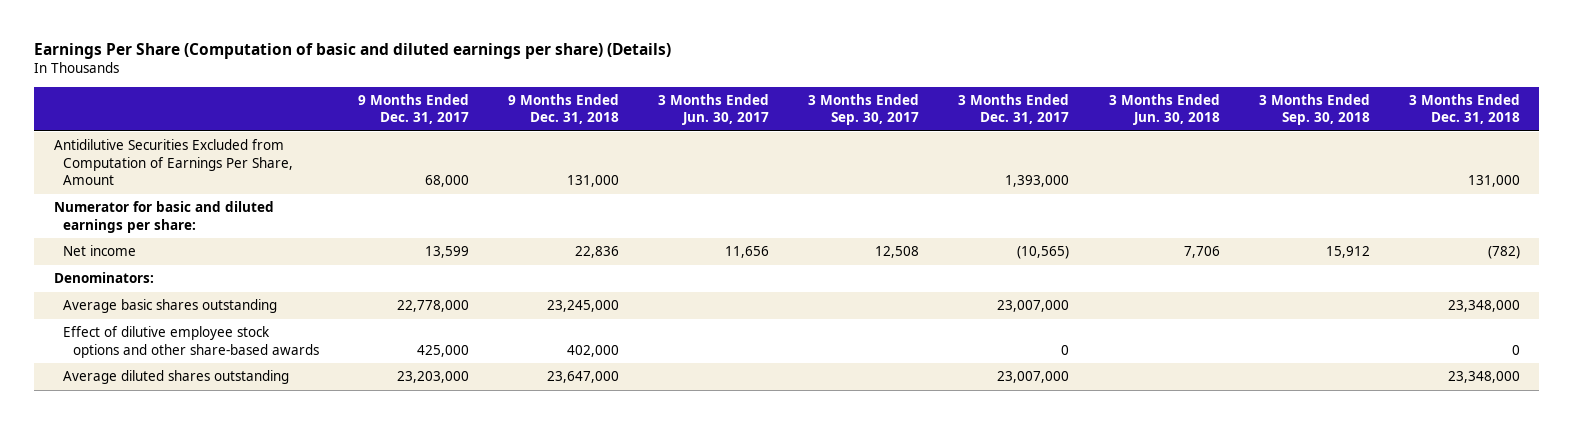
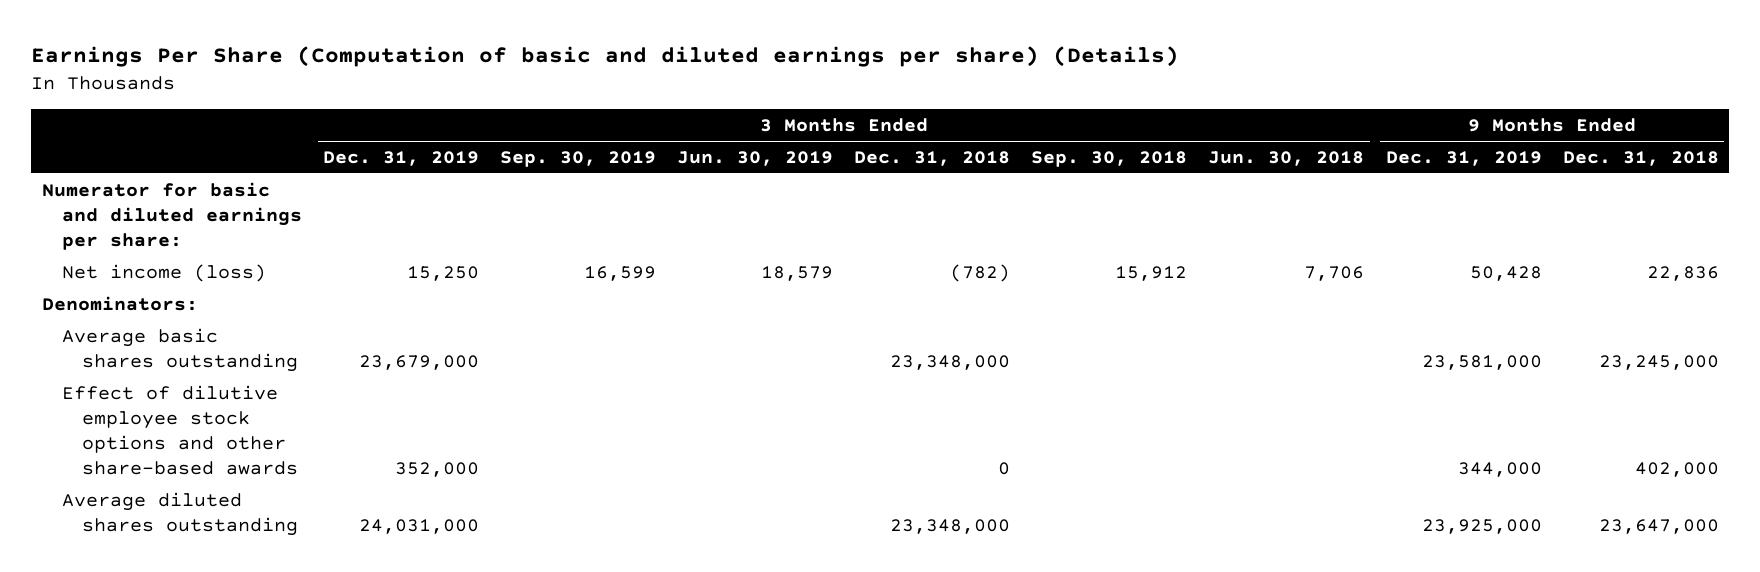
[357,93,469,125] 9 Months Ended Dec. 31, 2017 -> none
[658,93,770,126] 3 Months Ended Jun. 30, 2017 -> none
[808,93,920,126] 3 Months Ended Sep. 30, 2017 -> none
[958,93,1070,125] 3 Months Ended Dec. 31, 2017 -> none
none -> [322,150,479,166] Dec. 31, 2019
none -> [499,150,656,167] Sep. 30, 2019
none -> [677,150,834,166] Jun. 30, 2019
none -> [1385,150,1542,166] Dec. 31, 2019
[53,139,294,185] Antidilutive Securities Excluded from Computation of Earnings Per Share, Amount -> none
[63,245,137,257] Net income -> [61,263,266,282] Net income (loss)

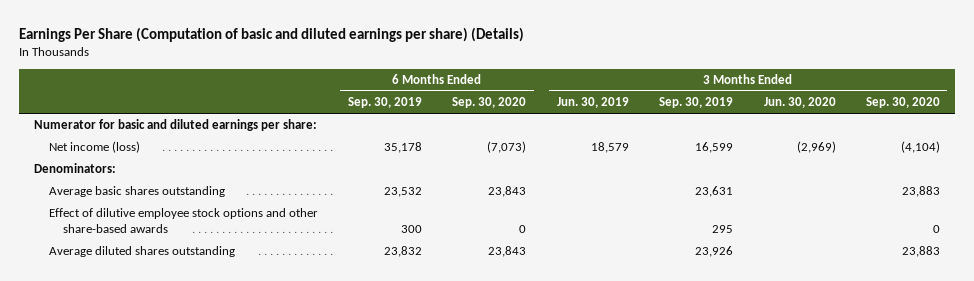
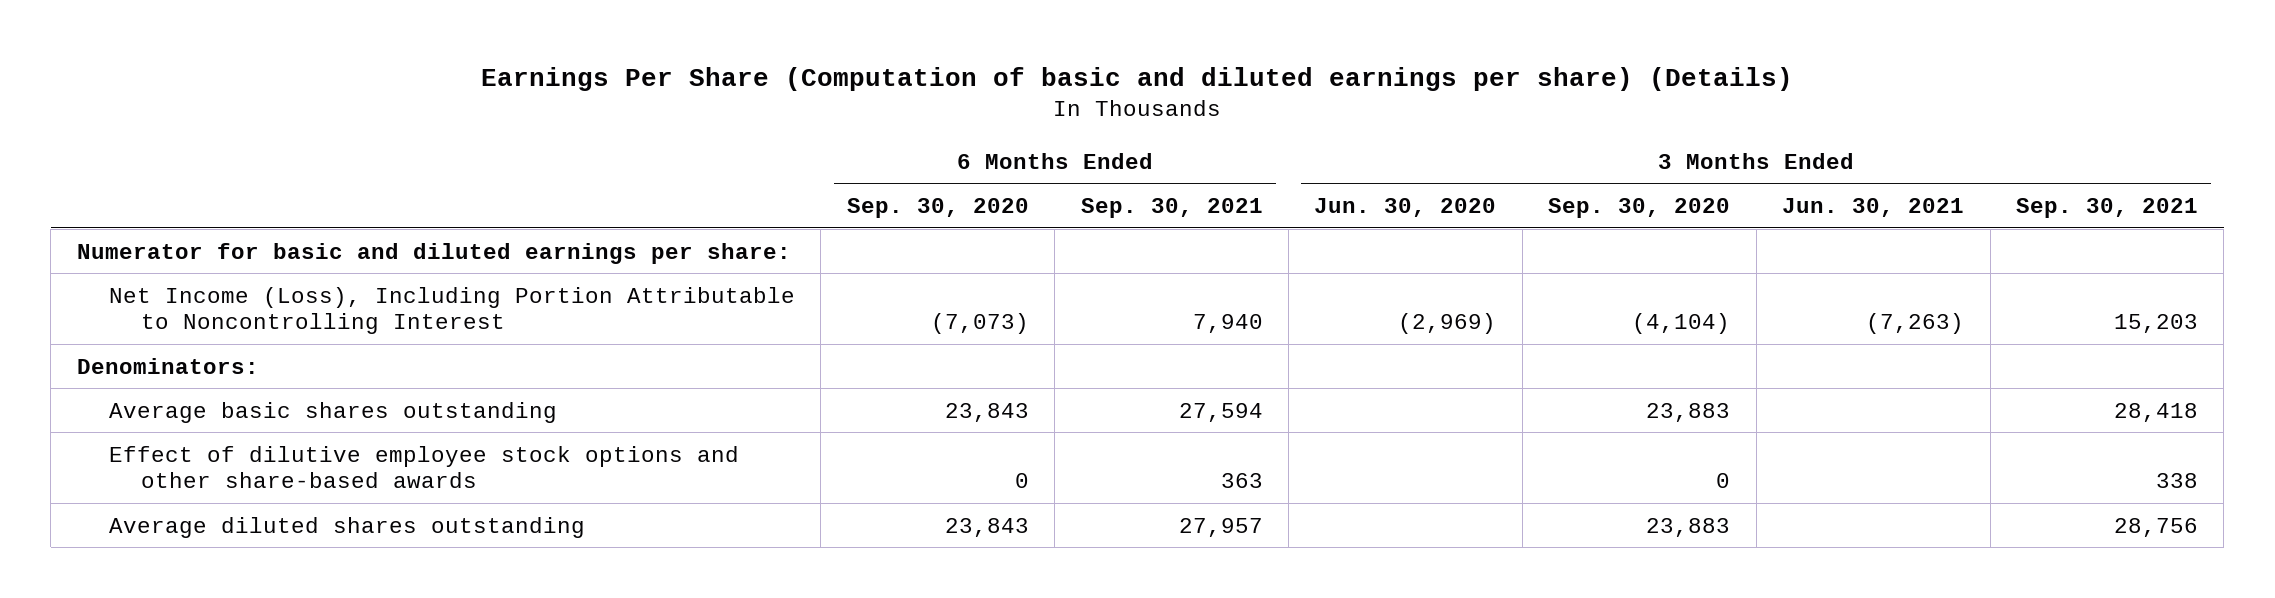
[347,97,422,109] Sep. 30, 2019 -> none
[556,97,629,109] Jun. 30, 2019 -> none
[659,97,734,109] Sep. 30, 2019 -> none
none -> [1080,198,1263,219] Sep. 30, 2021
none -> [1782,198,1965,218] Jun. 30, 2021
none -> [2015,198,2198,219] Sep. 30, 2021
[48,141,140,154] Net income (loss) -> [108,286,795,335] Net Income (Loss), Including Portion Attributable to Noncontrolling Interest

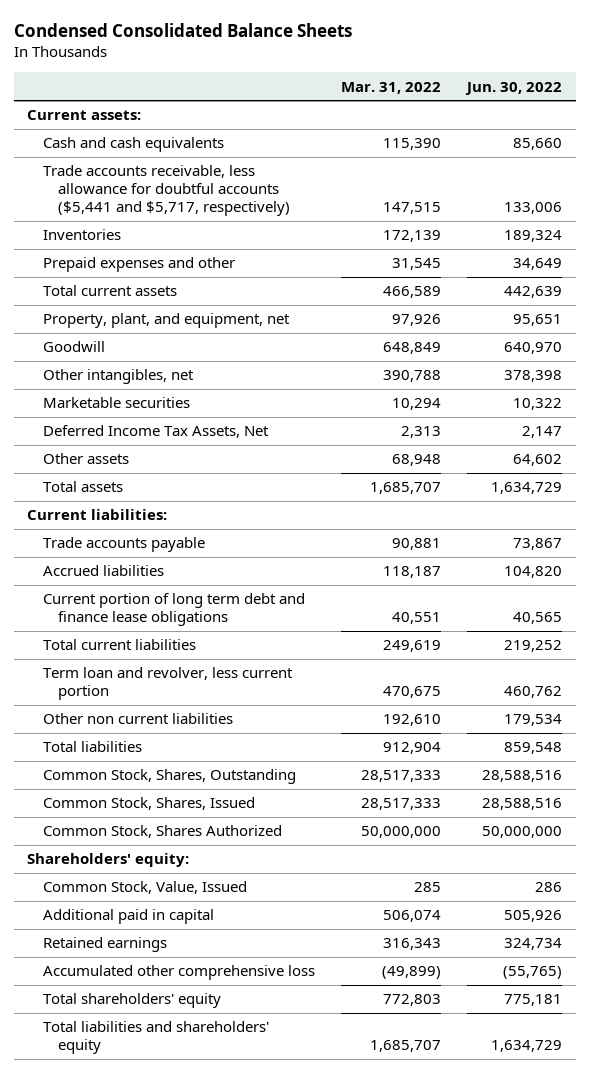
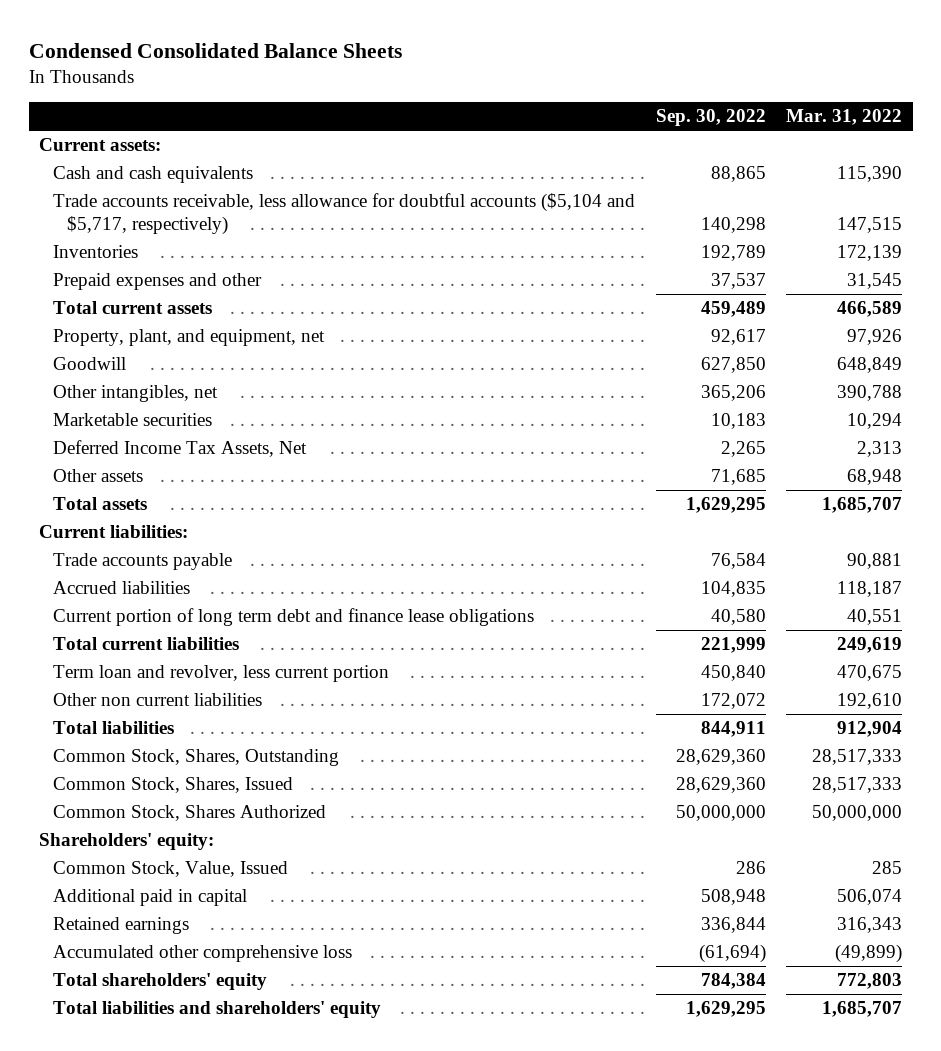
[465,81,563,95] Jun. 30, 2022 -> none
none -> [655,109,766,127] Sep. 30, 2022
[42,165,291,217] Trade accounts receivable, less allowance for doubtful accounts ($5,441 and $5,717, respectively) -> [52,193,635,236] Trade accounts receivable, less allowance for doubtful accounts ($5,104 and $5,717, respectively)

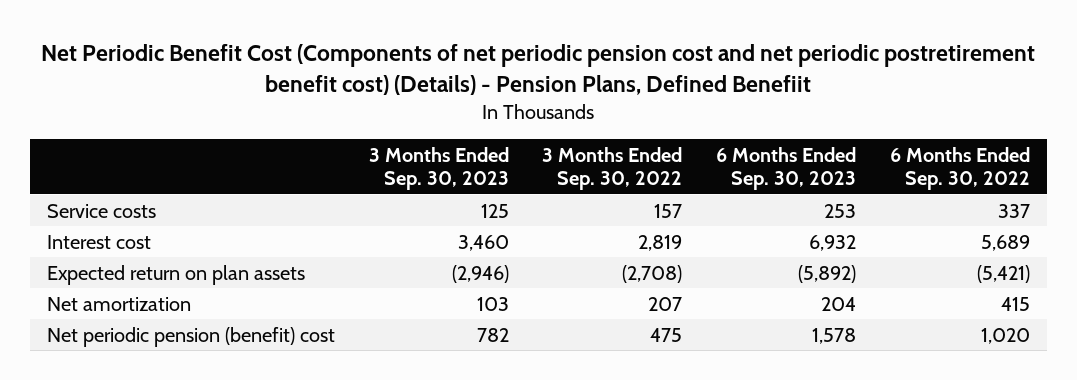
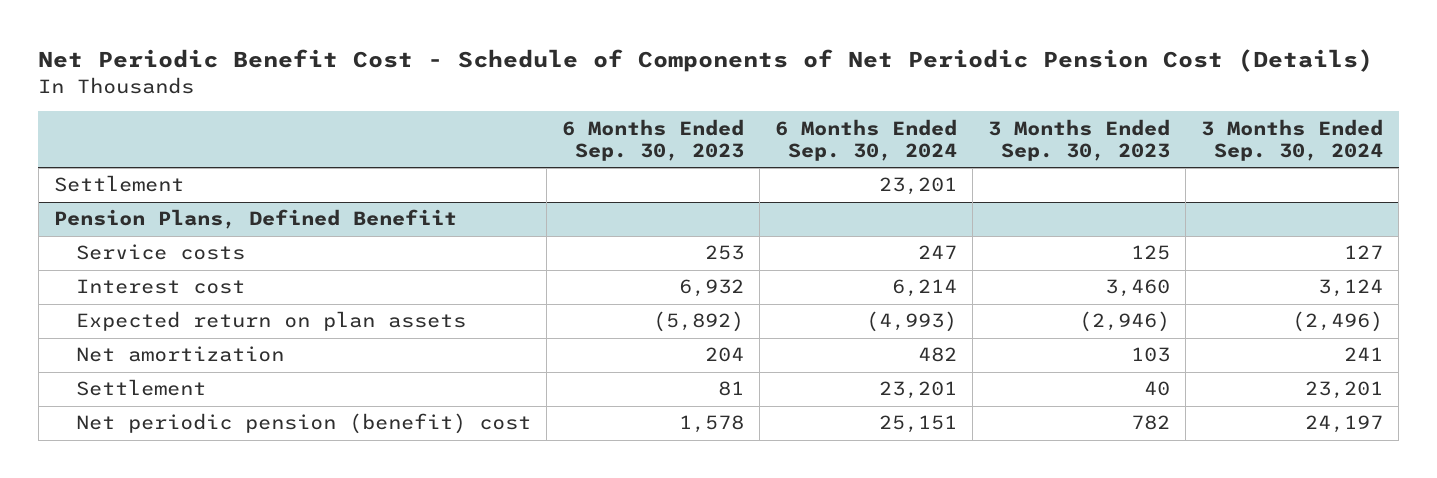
[41,43,1036,95] Net Periodic Benefit Cost (Components of net periodic pension cost and net periodic postretirement benefit cost) (Details) - Pension Plans, Defined Benefiit -> [38,49,1374,73] Net Periodic Benefit Cost - Schedule of Components of Net Periodic Pension Cost (Details)
[542,146,683,191] 3 Months Ended Sep. 30, 2022 -> none
[890,146,1031,191] 6 Months Ended Sep. 30, 2022 -> none
none -> [775,118,958,162] 6 Months Ended Sep. 30, 2024
none -> [1201,118,1384,162] 3 Months Ended Sep. 30, 2024
none -> [53,175,184,193] Settlement
none -> [53,209,457,230] Pension Plans, Defined Benefiit
none -> [76,379,207,397] Settlement

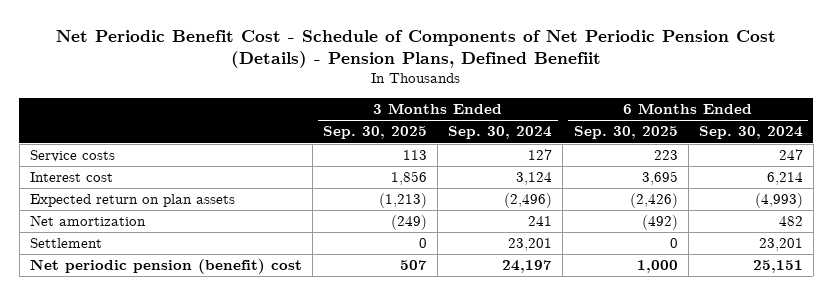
[38,49,1374,73] Net Periodic Benefit Cost - Schedule of Components of Net Periodic Pension Cost (Details) -> [56,29,777,68] Net Periodic Benefit Cost - Schedule of Components of Net Periodic Pension Cost (Details) - Pension Plans, Defined Benefiit
[562,118,745,162] 6 Months Ended Sep. 30, 2023 -> none
[988,118,1171,162] 3 Months Ended Sep. 30, 2023 -> none
none -> [323,126,428,140] Sep. 30, 2025
none -> [573,126,678,140] Sep. 30, 2025
[53,175,184,193] Settlement -> none
[53,209,457,230] Pension Plans, Defined Benefiit -> none

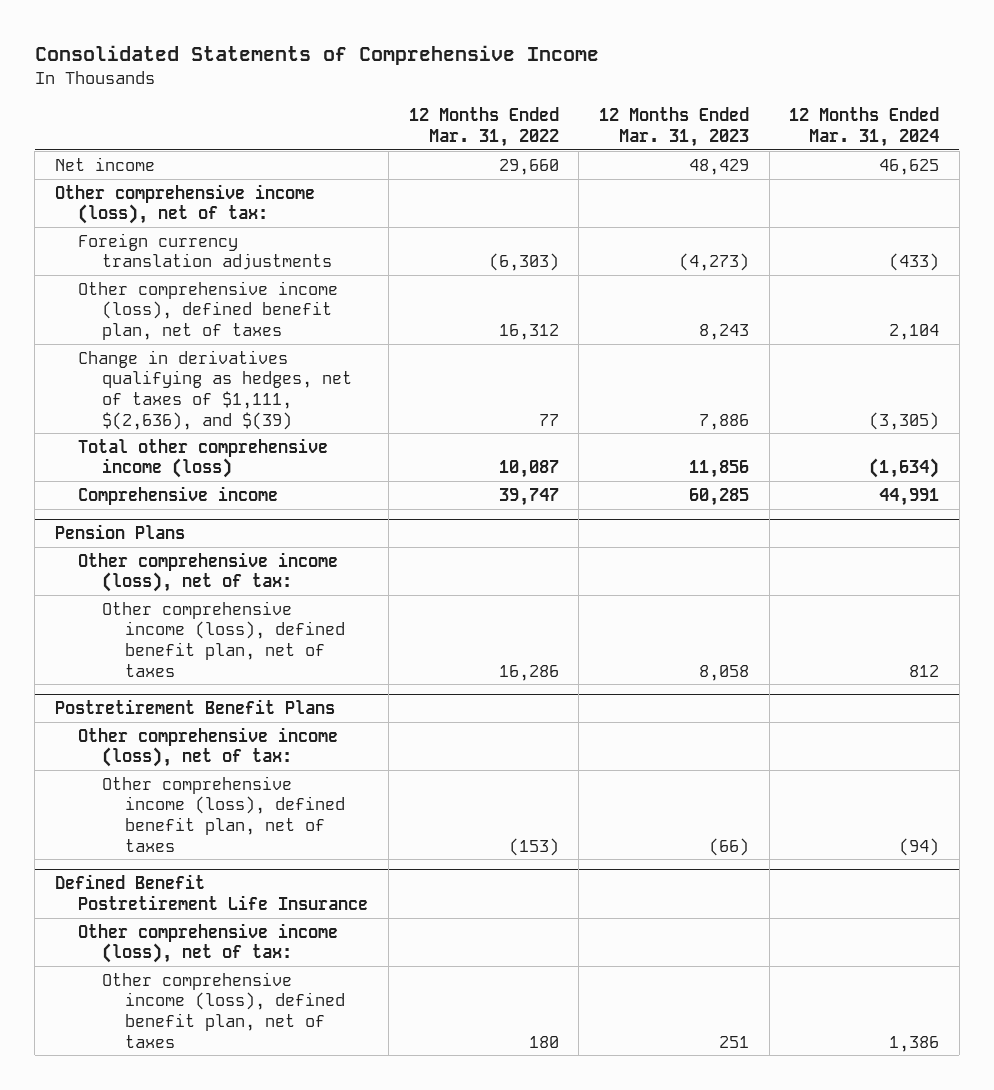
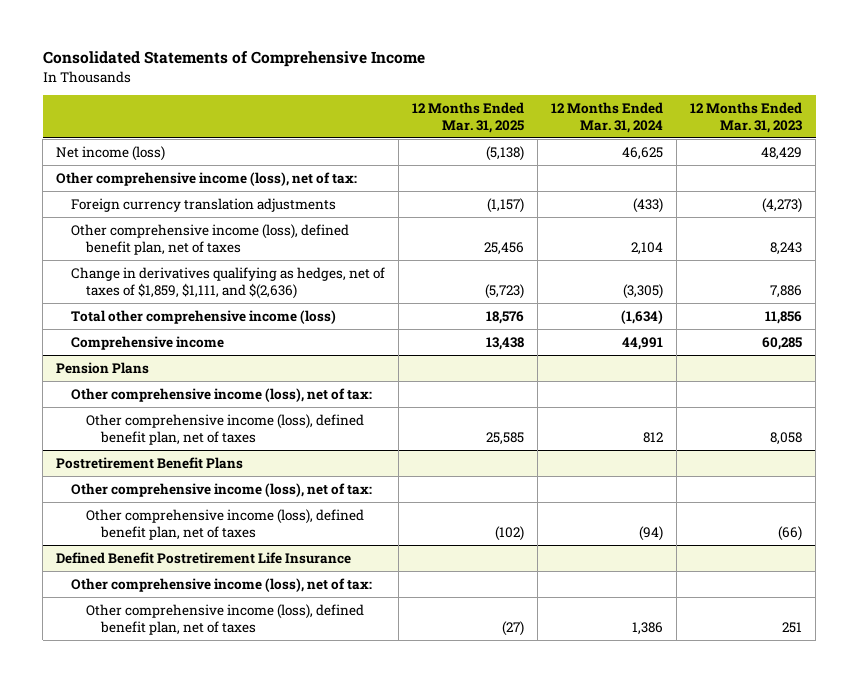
[408,107,559,147] 12 Months Ended Mar. 31, 2022 -> none
none -> [412,101,525,133] 12 Months Ended Mar. 31, 2025
[54,156,155,171] Net income -> [56,145,166,161] Net income (loss)
[78,349,352,430] Change in derivatives qualifying as hedges, net of taxes of $1,111, $(2,636), and $(39) -> [70,266,385,299] Change in derivatives qualifying as hedges, net of taxes of $1,859, $1,111, and $(2,636)

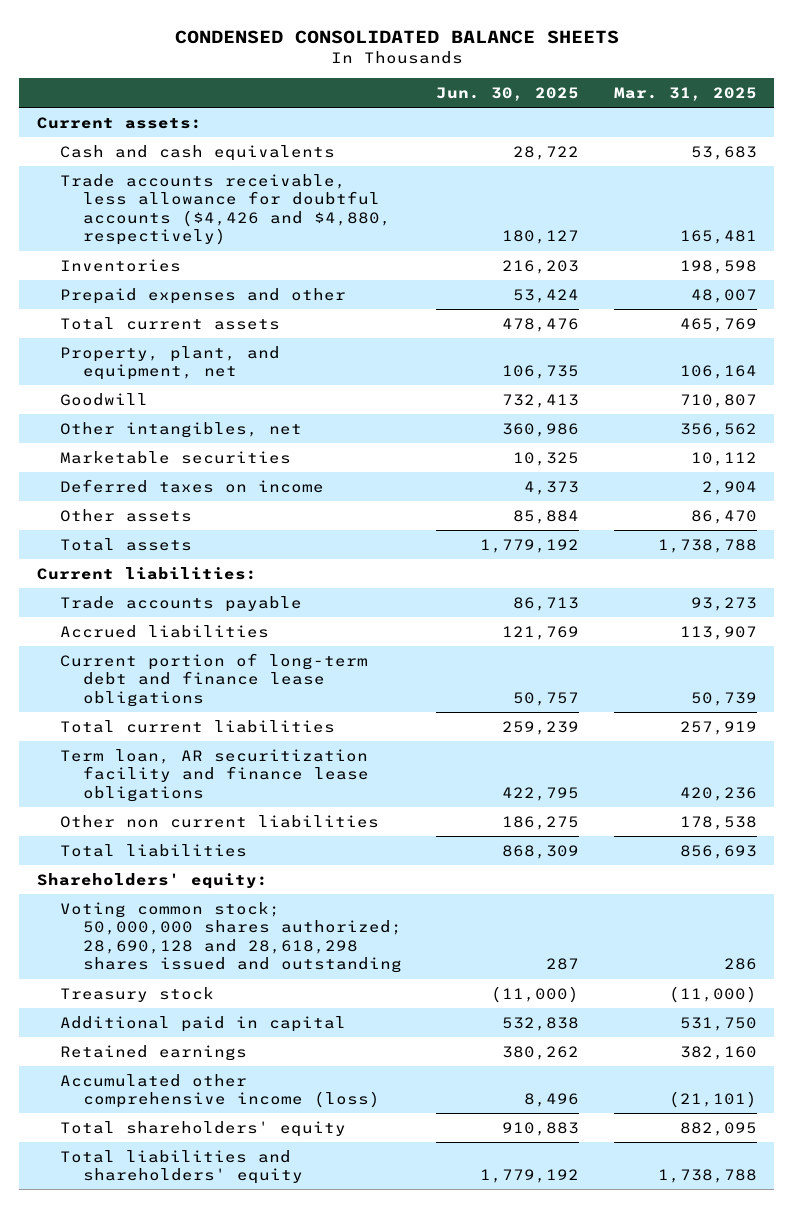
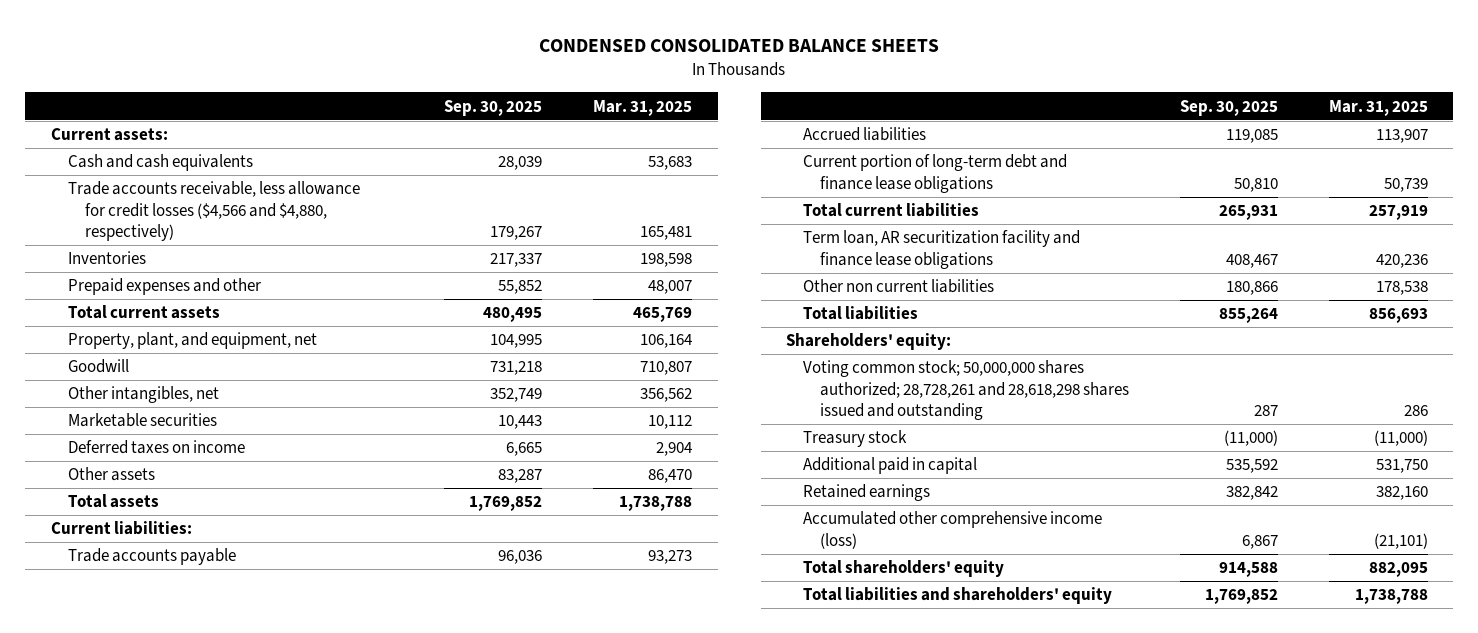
[436,86,580,101] Jun. 30, 2025 -> none
none -> [444,99,543,116] Sep. 30, 2025
[59,173,391,246] Trade accounts receivable, less allowance for doubtful accounts ($4,426 and $4,880, respectively) -> [67,181,360,242] Trade accounts receivable, less allowance for credit losses ($4,566 and $4,880, respectively)
[59,901,402,974] Voting common stock; 50,000,000 shares authorized; 28,690,128 and 28,618,298 shares issued and outstanding -> [802,360,1129,421] Voting common stock; 50,000,000 shares authorized; 28,728,261 and 28,618,298 shares issued and outstanding

